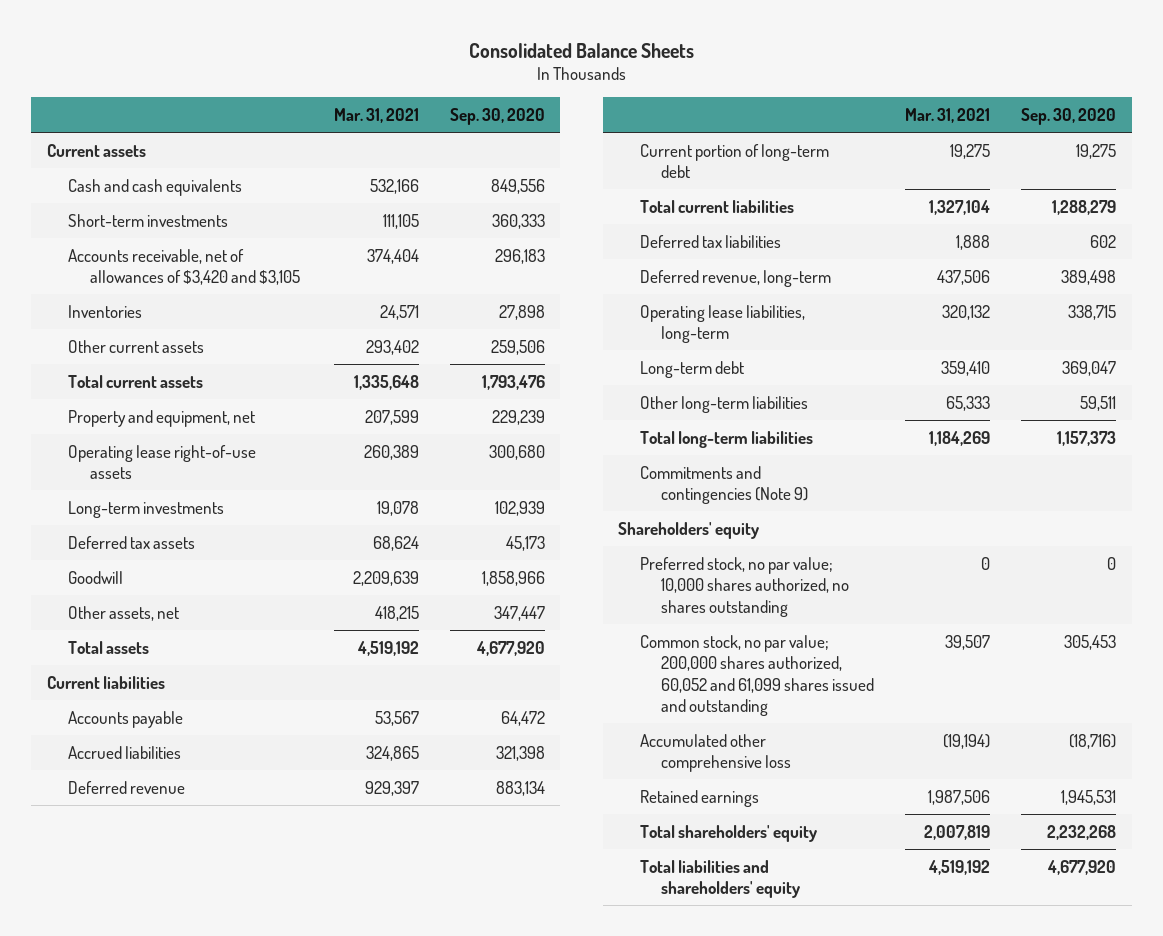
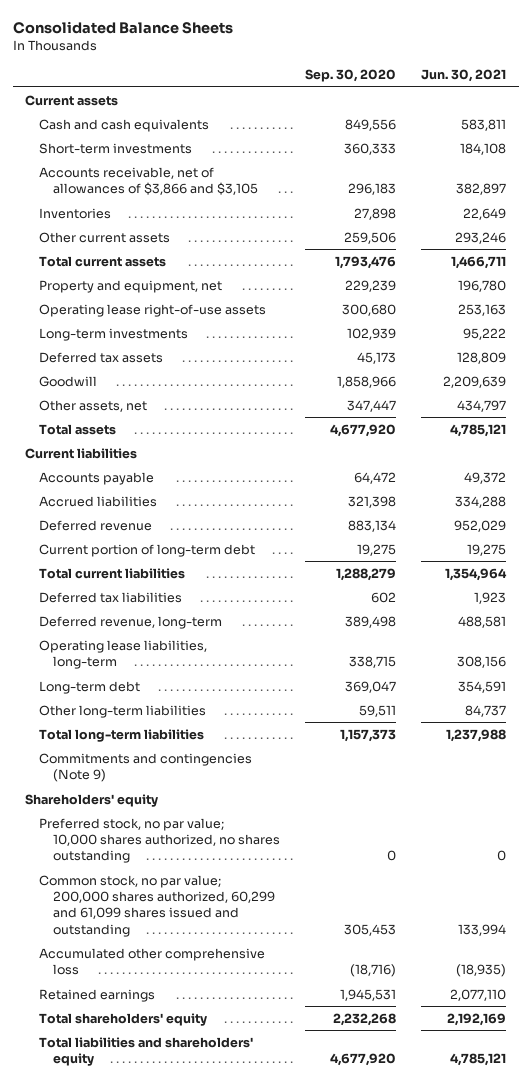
[333,108,419,124] Mar. 31, 2021 -> none
none -> [421,69,507,83] Jun. 30, 2021
[68,248,300,286] Accounts receivable, net of allowances of $3,420 and $3,105 -> [39,166,259,196] Accounts receivable, net of allowances of $3,866 and $3,105
[639,634,875,717] Common stock, no par value; 200,000 shares authorized, 60,052 and 61,099 shares issued and outstanding -> [39,874,276,937] Common stock, no par value; 200,000 shares authorized, 60,299 and 61,099 shares issued and outstanding

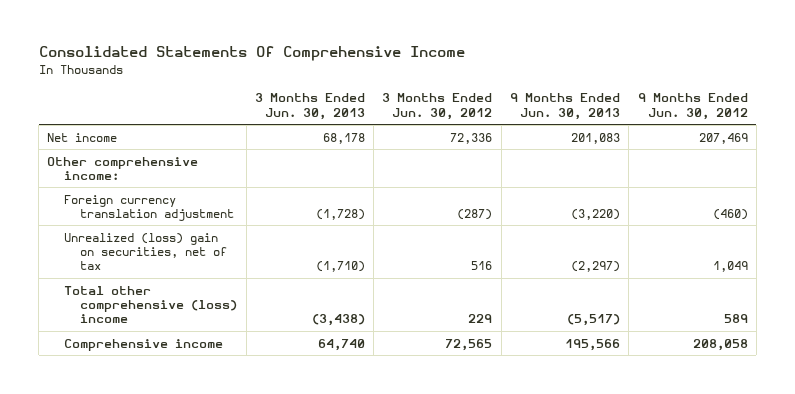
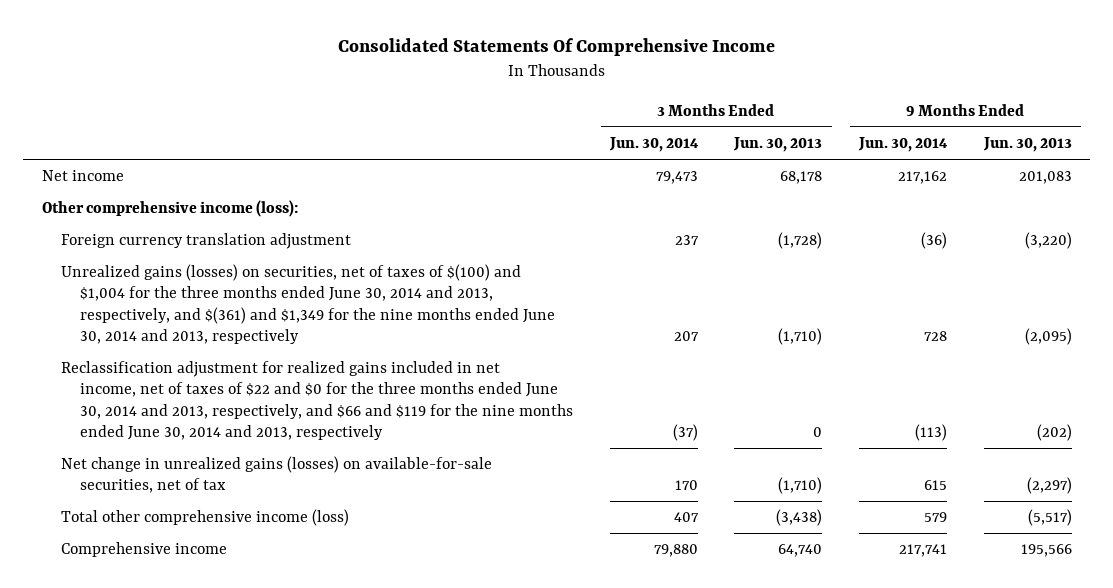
[382,93,493,120] 3 Months Ended Jun. 30, 2012 -> none
[637,93,748,120] 9 Months Ended Jun. 30, 2012 -> none
none -> [608,137,699,153] Jun. 30, 2014
none -> [857,137,948,153] Jun. 30, 2014
[47,156,199,180] Other comprehensive income: -> [41,200,298,218] Other comprehensive income (loss):
[63,232,228,271] Unrealized (loss) gain on securities, net of tax -> [60,264,556,344] Unrealized gains (losses) on securities, net of taxes of $(100) and $1,004 for the three months ended June 30, 2014 and 2013, respectively, and $(361) and $1,349 for the nine months ended June 30, 2014 and 2013, respectively
[571,261,621,273] (2,297) -> [1024,327,1072,345] (2,095)
none -> [60,361,574,440] Reclassification adjustment for realized gains included in net income, net of taxes of $22 and $0 for the three months ended June 30, 2014 and 2013, respectively, and $66 and $119 for the nine months ended June 30, 2014 and 2013, respectively
none -> [60,456,492,494] Net change in unrealized gains (losses) on available-for-sale securities, net of tax
[63,285,238,324] Total other comprehensive (loss) income -> [60,509,349,527] Total other comprehensive income (loss)

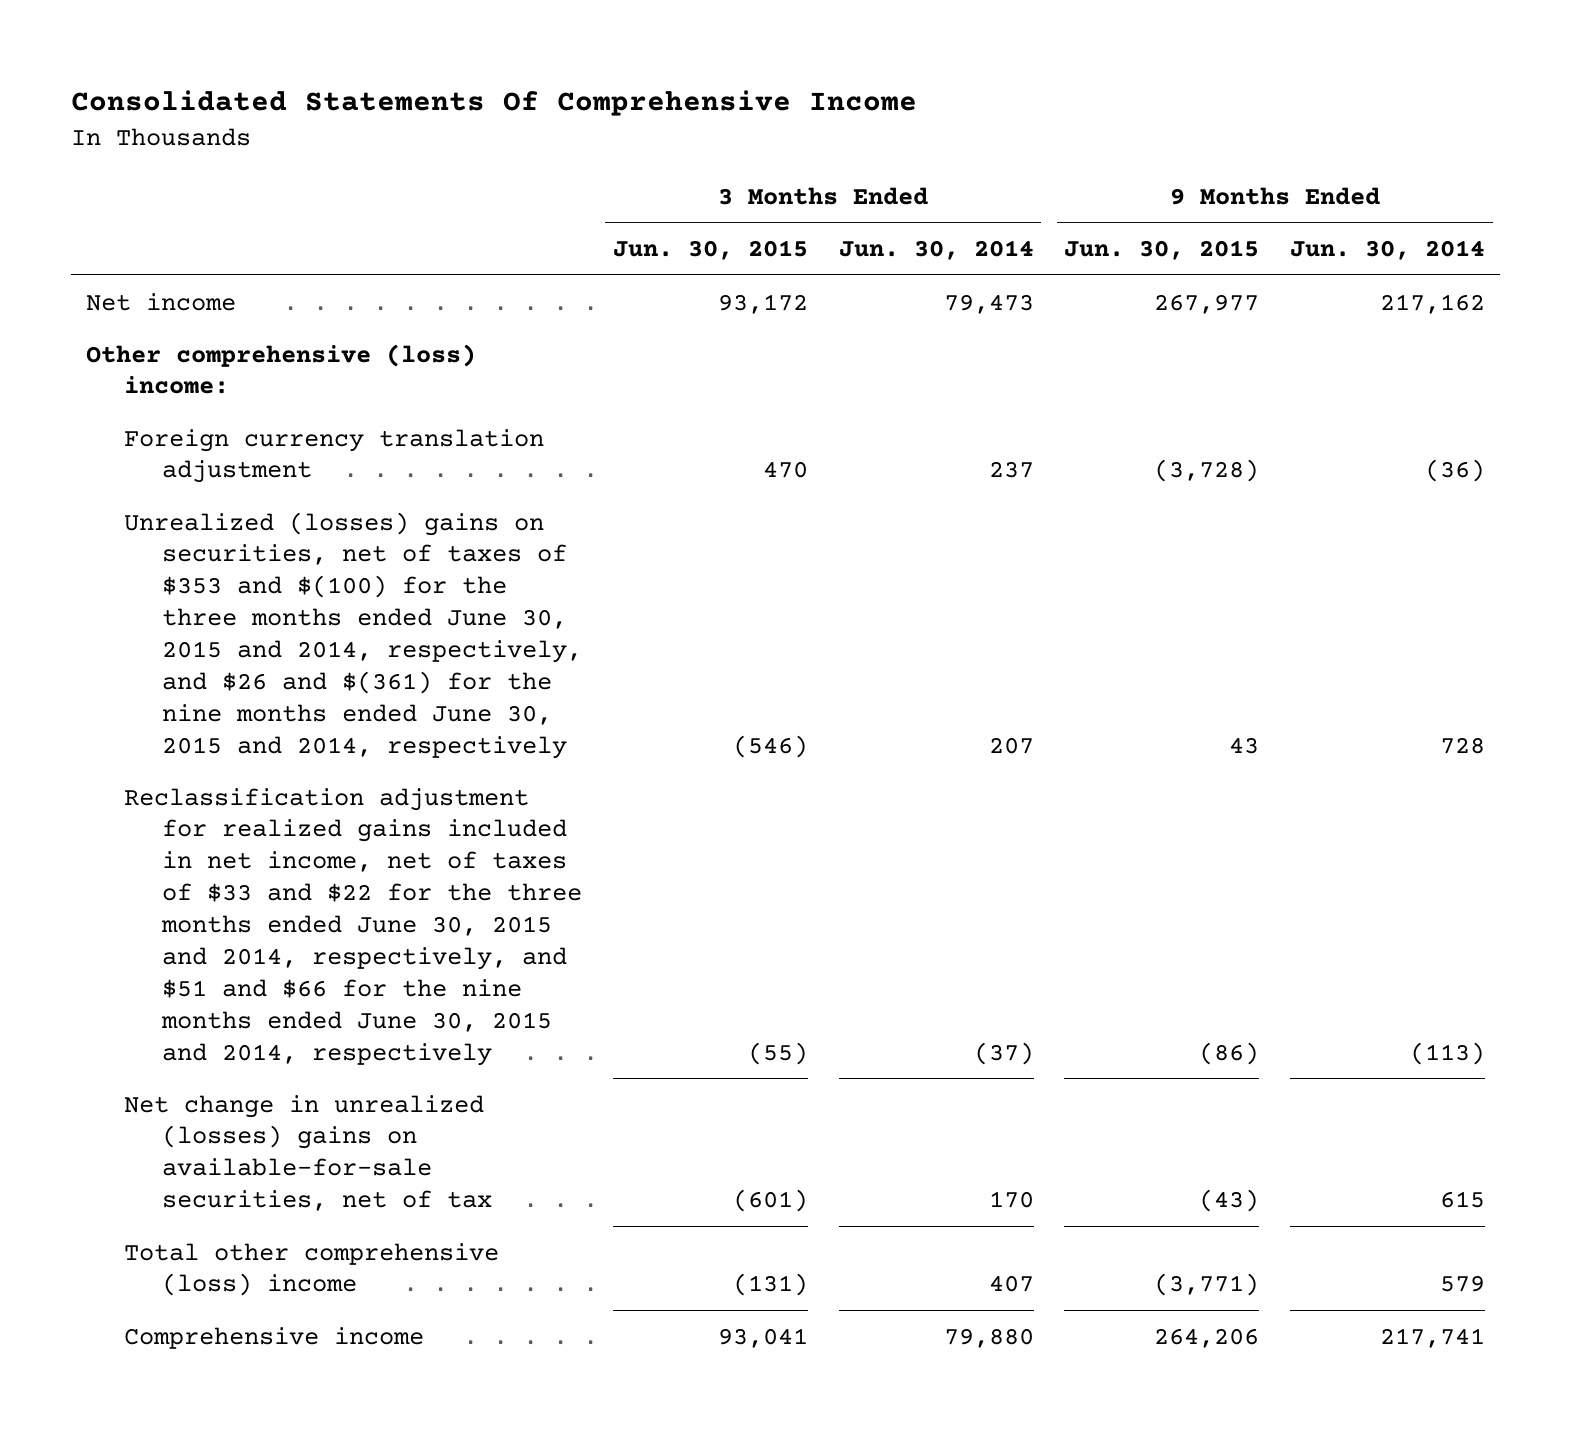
[733,137,823,153] Jun. 30, 2013 -> none
[982,137,1072,153] Jun. 30, 2013 -> none
none -> [612,240,808,261] Jun. 30, 2015
none -> [1064,240,1260,261] Jun. 30, 2015
[41,200,298,218] Other comprehensive income (loss): -> [86,343,477,395] Other comprehensive (loss) income:
[60,264,556,344] Unrealized gains (losses) on securities, net of taxes of $(100) and $1,004 for the three months ended June 30, 2014 and 2013, respectively, and $(361) and $1,349 for the nine months ended June 30, 2014 and 2013, respectively -> [124,511,583,759] Unrealized (losses) gains on securities, net of taxes of $353 and $(100) for the three months ended June 30, 2015 and 2014, respectively, and $26 and $(361) for the nine months ended June 30, 2015 and 2014, respectively
[60,361,574,440] Reclassification adjustment for realized gains included in net income, net of taxes of $22 and $0 for the three months ended June 30, 2014 and 2013, respectively, and $66 and $119 for the nine months ended June 30, 2014 and 2013, respectively -> [124,787,583,1066] Reclassification adjustment for realized gains included in net income, net of taxes of $33 and $22 for the three months ended June 30, 2015 and 2014, respectively, and $51 and $66 for the nine months ended June 30, 2015 and 2014, respectively
[60,456,492,494] Net change in unrealized gains (losses) on available-for-sale securities, net of tax -> [124,1094,493,1212] Net change in unrealized (losses) gains on available-for-sale securities, net of tax
[60,509,349,527] Total other comprehensive income (loss) -> [124,1242,500,1297] Total other comprehensive (loss) income

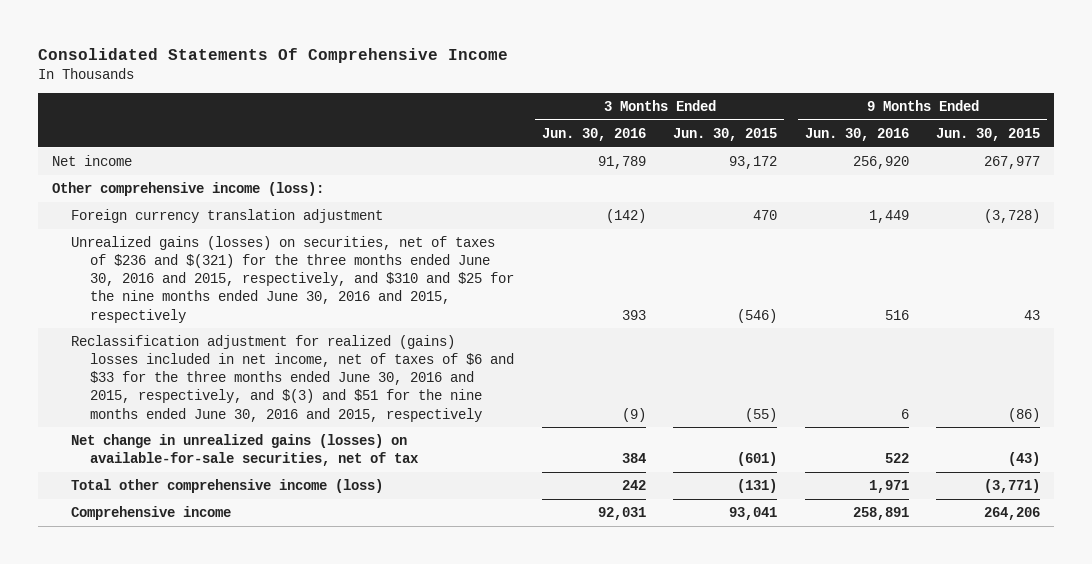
[838,240,1034,261] Jun. 30, 2014 -> none
[1290,240,1486,261] Jun. 30, 2014 -> none
none -> [541,127,646,141] Jun. 30, 2016
none -> [804,127,909,141] Jun. 30, 2016
[86,343,477,395] Other comprehensive (loss) income: -> [51,182,324,197] Other comprehensive income (loss):
[124,511,583,759] Unrealized (losses) gains on securities, net of taxes of $353 and $(100) for the three months ended June 30, 2015 and 2014, respectively, and $26 and $(361) for the nine months ended June 30, 2015 and 2014, respectively -> [71,236,515,323] Unrealized gains (losses) on securities, net of taxes of $236 and $(321) for the three months ended June 30, 2016 and 2015, respectively, and $310 and $25 for the nine months ended June 30, 2016 and 2015, respectively
[124,787,583,1066] Reclassification adjustment for realized gains included in net income, net of taxes of $33 and $22 for the three months ended June 30, 2015 and 2014, respectively, and $51 and $66 for the nine months ended June 30, 2015 and 2014, respectively -> [71,335,515,422] Reclassification adjustment for realized (gains) losses included in net income, net of taxes of $6 and $33 for the three months ended June 30, 2016 and 2015, respectively, and $(3) and $51 for the nine months ended June 30, 2016 and 2015, respectively
[124,1094,493,1212] Net change in unrealized (losses) gains on available-for-sale securities, net of tax -> [71,434,420,467] Net change in unrealized gains (losses) on available-for-sale securities, net of tax
[124,1242,500,1297] Total other comprehensive (loss) income -> [71,479,384,494] Total other comprehensive income (loss)

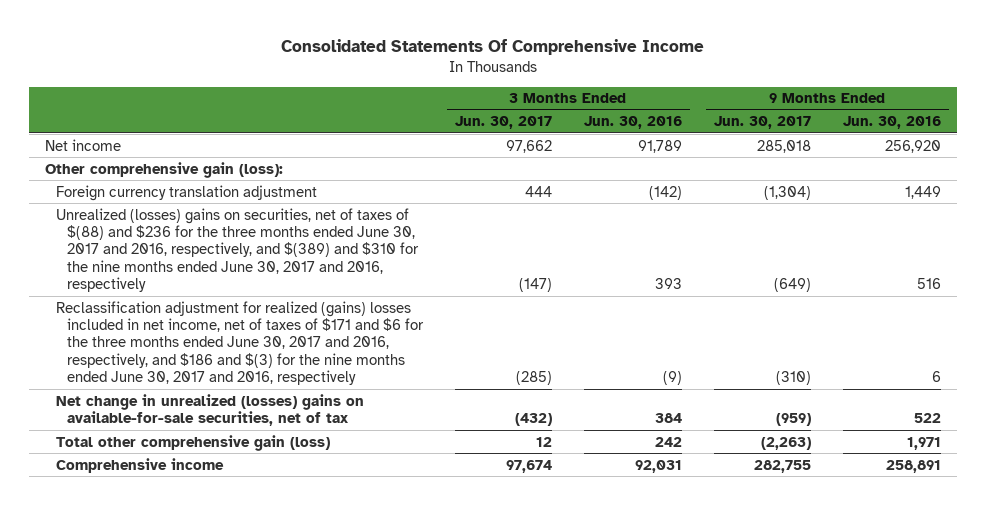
[673,127,778,141] Jun. 30, 2015 -> none
[936,127,1041,141] Jun. 30, 2015 -> none
none -> [454,116,552,130] Jun. 30, 2017
none -> [713,116,811,130] Jun. 30, 2017
[51,182,324,197] Other comprehensive income (loss): -> [44,161,283,178] Other comprehensive gain (loss):
[71,236,515,323] Unrealized gains (losses) on securities, net of taxes of $236 and $(321) for the three months ended June 30, 2016 and 2015, respectively, and $310 and $25 for the nine months ended June 30, 2016 and 2015, respectively -> [55,207,419,293] Unrealized (losses) gains on securities, net of taxes of $(88) and $236 for the three months ended June 30, 2017 and 2016, respectively, and $(389) and $310 for the nine months ended June 30, 2017 and 2016, respectively
[71,335,515,422] Reclassification adjustment for realized (gains) losses included in net income, net of taxes of $6 and $33 for the three months ended June 30, 2016 and 2015, respectively, and $(3) and $51 for the nine months ended June 30, 2016 and 2015, respectively -> [55,300,424,386] Reclassification adjustment for realized (gains) losses included in net income, net of taxes of $171 and $6 for the three months ended June 30, 2017 and 2016, respectively, and $186 and $(3) for the nine months ended June 30, 2017 and 2016, respectively
[71,434,420,467] Net change in unrealized gains (losses) on available-for-sale securities, net of tax -> [55,393,364,427] Net change in unrealized (losses) gains on available-for-sale securities, net of tax
[71,479,384,494] Total other comprehensive income (loss) -> [55,434,330,451] Total other comprehensive gain (loss)

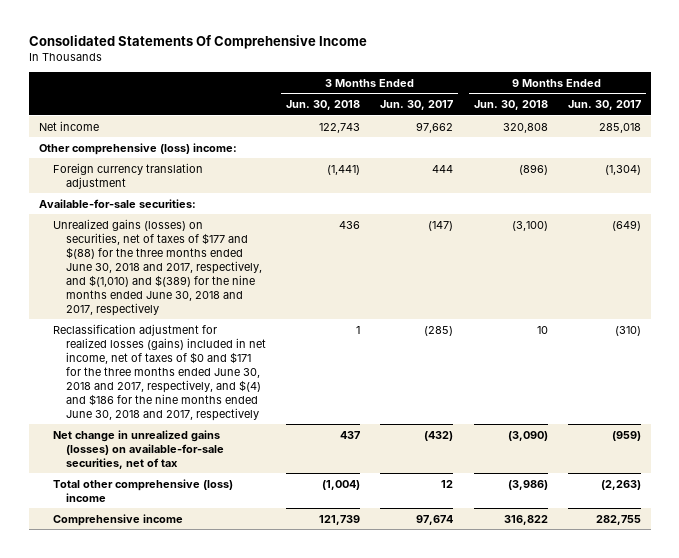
[583,116,682,130] Jun. 30, 2016 -> none
[842,116,941,130] Jun. 30, 2016 -> none
none -> [286,100,361,111] Jun. 30, 2018
none -> [473,100,548,111] Jun. 30, 2018
[44,161,283,178] Other comprehensive gain (loss): -> [38,142,237,155] Other comprehensive (loss) income:
none -> [38,198,196,208] Available-for-sale securities:
[55,207,419,293] Unrealized (losses) gains on securities, net of taxes of $(88) and $236 for the three months ended June 30, 2017 and 2016, respectively, and $(389) and $310 for the nine months ended June 30, 2017 and 2016, respectively -> [52,218,263,316] Unrealized gains (losses) on securities, net of taxes of $177 and $(88) for the three months ended June 30, 2018 and 2017, respectively, and $(1,010) and $(389) for the nine months ended June 30, 2018 and 2017, respectively
[55,300,424,386] Reclassification adjustment for realized (gains) losses included in net income, net of taxes of $171 and $6 for the three months ended June 30, 2017 and 2016, respectively, and $186 and $(3) for the nine months ended June 30, 2017 and 2016, respectively -> [52,323,267,421] Reclassification adjustment for realized losses (gains) included in net income, net of taxes of $0 and $171 for the three months ended June 30, 2018 and 2017, respectively, and $(4) and $186 for the nine months ended June 30, 2018 and 2017, respectively
[55,393,364,427] Net change in unrealized (losses) gains on available-for-sale securities, net of tax -> [52,429,225,469] Net change in unrealized gains (losses) on available-for-sale securities, net of tax
[55,434,330,451] Total other comprehensive gain (loss) -> [52,478,233,502] Total other comprehensive (loss) income

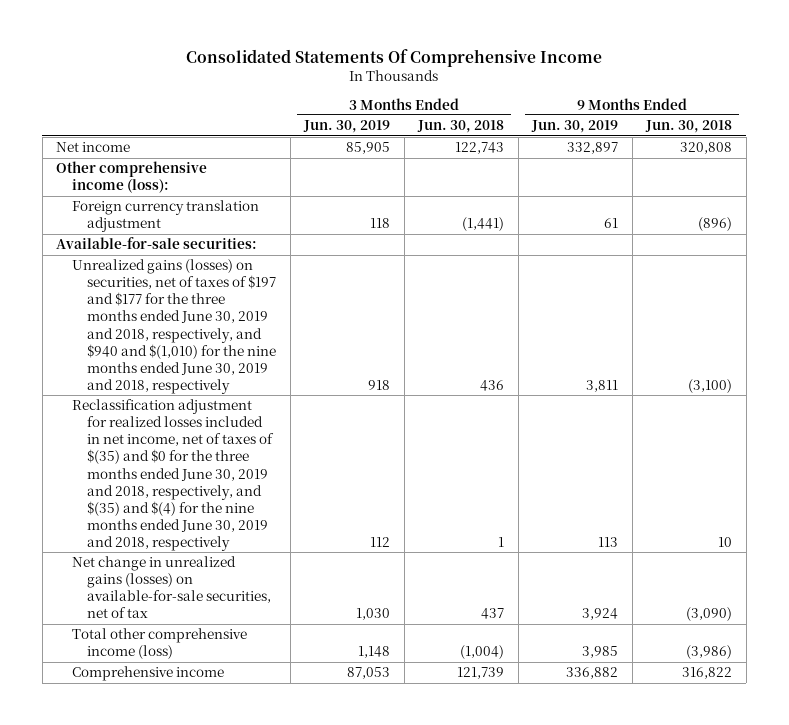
[380,100,454,111] Jun. 30, 2017 -> none
[567,100,641,111] Jun. 30, 2017 -> none
none -> [303,120,391,134] Jun. 30, 2019
none -> [531,120,619,134] Jun. 30, 2019
[38,142,237,155] Other comprehensive (loss) income: -> [56,161,208,194] Other comprehensive income (loss):
[52,218,263,316] Unrealized gains (losses) on securities, net of taxes of $177 and $(88) for the three months ended June 30, 2018 and 2017, respectively, and $(1,010) and $(389) for the nine months ended June 30, 2018 and 2017, respectively -> [71,259,277,394] Unrealized gains (losses) on securities, net of taxes of $197 and $177 for the three months ended June 30, 2019 and 2018, respectively, and $940 and $(1,010) for the nine months ended June 30, 2019 and 2018, respectively
[52,323,267,421] Reclassification adjustment for realized losses (gains) included in net income, net of taxes of $0 and $171 for the three months ended June 30, 2018 and 2017, respectively, and $(4) and $186 for the nine months ended June 30, 2018 and 2017, respectively -> [71,399,275,551] Reclassification adjustment for realized losses included in net income, net of taxes of $(35) and $0 for the three months ended June 30, 2019 and 2018, respectively, and $(35) and $(4) for the nine months ended June 30, 2019 and 2018, respectively
[52,478,233,502] Total other comprehensive (loss) income -> [71,628,247,660] Total other comprehensive income (loss)

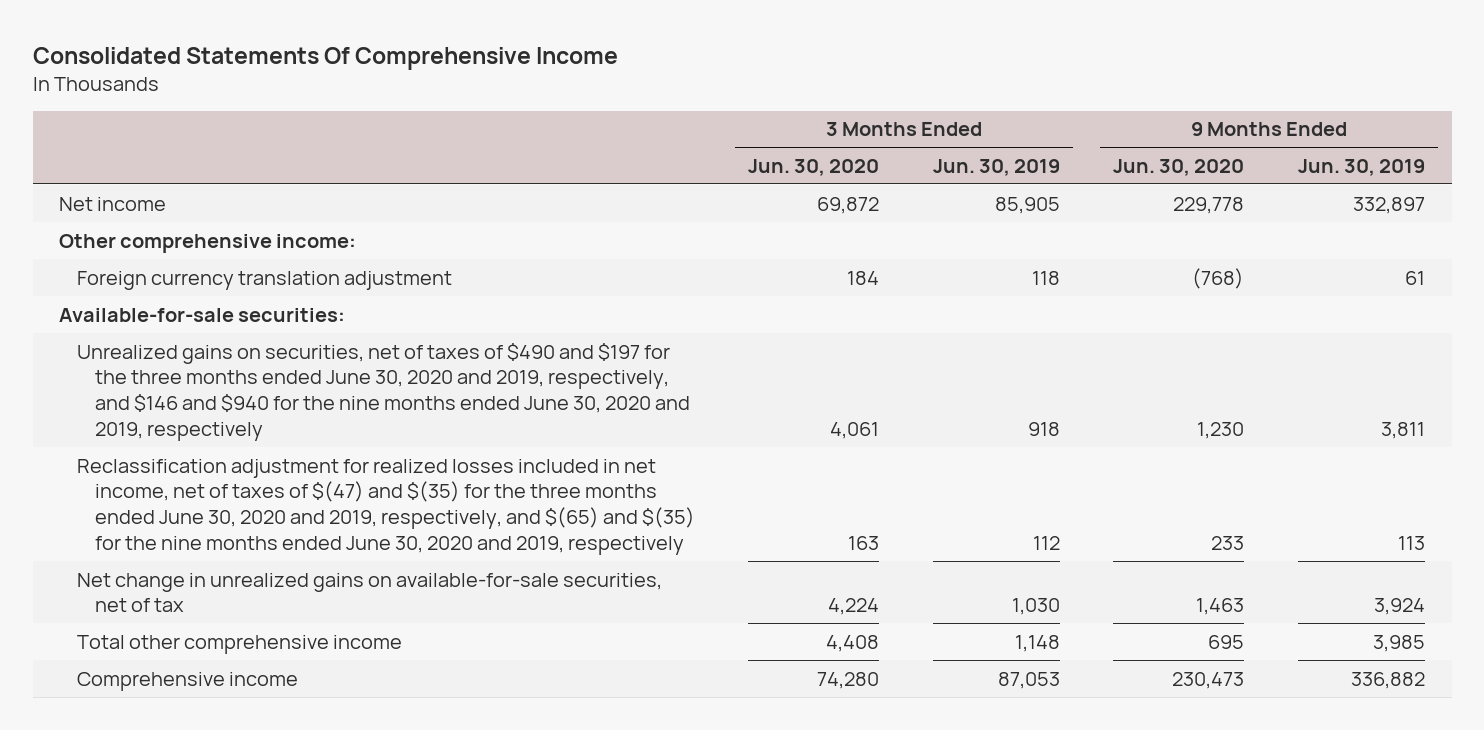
[417,120,505,134] Jun. 30, 2018 -> none
[645,120,733,134] Jun. 30, 2018 -> none
none -> [748,158,880,176] Jun. 30, 2020
none -> [1113,158,1245,176] Jun. 30, 2020
[56,161,208,194] Other comprehensive income (loss): -> [59,233,357,253] Other comprehensive income:
[71,259,277,394] Unrealized gains (losses) on securities, net of taxes of $197 and $177 for the three months ended June 30, 2019 and 2018, respectively, and $940 and $(1,010) for the nine months ended June 30, 2019 and 2018, respectively -> [77,342,690,441] Unrealized gains on securities, net of taxes of $490 and $197 for the three months ended June 30, 2020 and 2019, respectively, and $146 and $940 for the nine months ended June 30, 2020 and 2019, respectively
[71,399,275,551] Reclassification adjustment for realized losses included in net income, net of taxes of $(35) and $0 for the three months ended June 30, 2019 and 2018, respectively, and $(35) and $(4) for the nine months ended June 30, 2019 and 2018, respectively -> [77,458,695,555] Reclassification adjustment for realized losses included in net income, net of taxes of $(47) and $(35) for the three months ended June 30, 2020 and 2019, respectively, and $(65) and $(35) for the nine months ended June 30, 2020 and 2019, respectively
[71,556,272,619] Net change in unrealized gains (losses) on available-for-sale securities, net of tax -> [77,572,663,613] Net change in unrealized gains on available-for-sale securities, net of tax
[71,628,247,660] Total other comprehensive income (loss) -> [77,634,403,654] Total other comprehensive income

